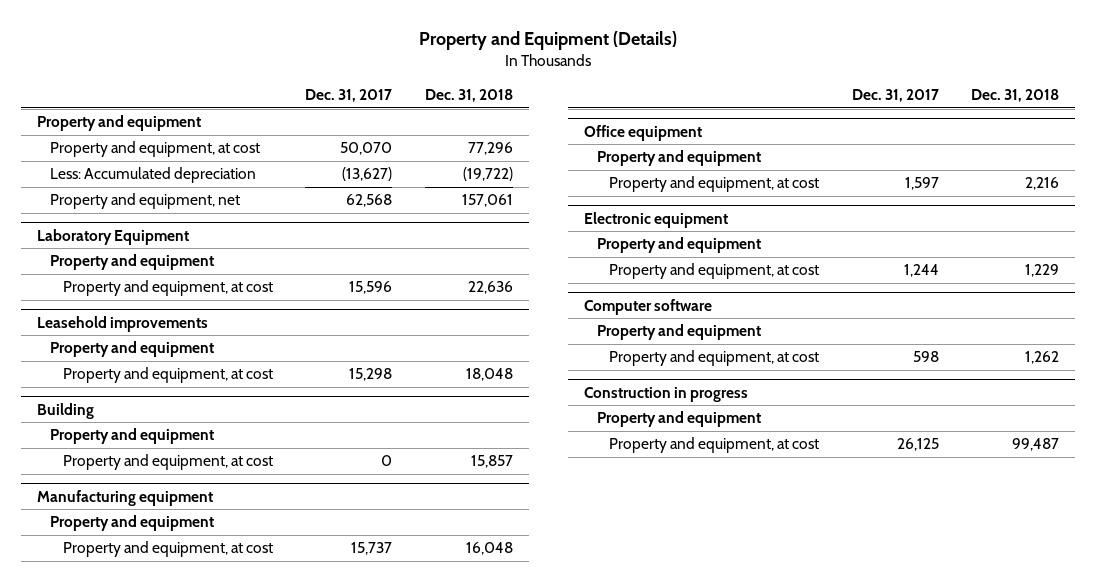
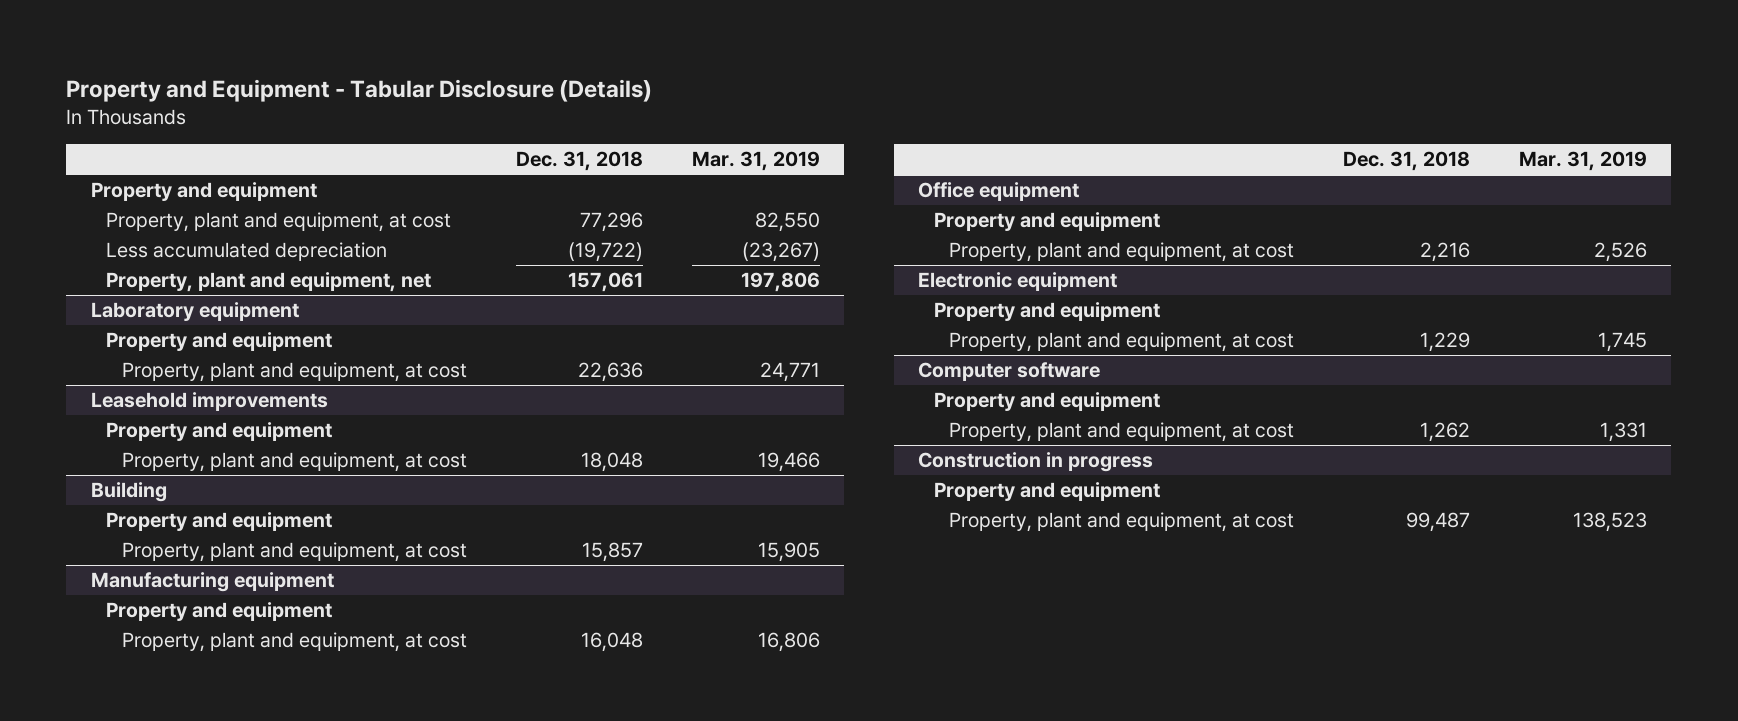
[419,31,678,51] Property and Equipment (Details) -> [66,79,653,103] Property and Equipment - Tabular Disclosure (Details)
[305,89,393,103] Dec. 31, 2017 -> none
none -> [691,151,820,172] Mar. 31, 2019
[50,141,261,158] Property and equipment, at cost -> [106,212,452,233] Property, plant and equipment, at cost
[50,167,257,184] Less: Accumulated depreciation -> [106,242,388,262] Less accumulated depreciation
[50,193,241,210] Property and equipment, net -> [106,272,432,293] Property, plant and equipment, net
[37,228,190,245] Laboratory Equipment -> [90,302,299,322] Laboratory equipment
[62,280,273,297] Property and equipment, at cost -> [121,362,467,383] Property, plant and equipment, at cost
[62,367,273,384] Property and equipment, at cost -> [121,452,467,473] Property, plant and equipment, at cost
[62,454,273,471] Property and equipment, at cost -> [121,542,467,563] Property, plant and equipment, at cost
[62,541,273,558] Property and equipment, at cost -> [121,632,467,653] Property, plant and equipment, at cost
[609,176,820,193] Property and equipment, at cost -> [949,242,1295,263] Property, plant and equipment, at cost
[609,263,820,280] Property and equipment, at cost -> [949,332,1295,353] Property, plant and equipment, at cost
[609,350,820,367] Property and equipment, at cost -> [949,422,1295,443] Property, plant and equipment, at cost
[609,437,820,454] Property and equipment, at cost -> [949,512,1295,533] Property, plant and equipment, at cost

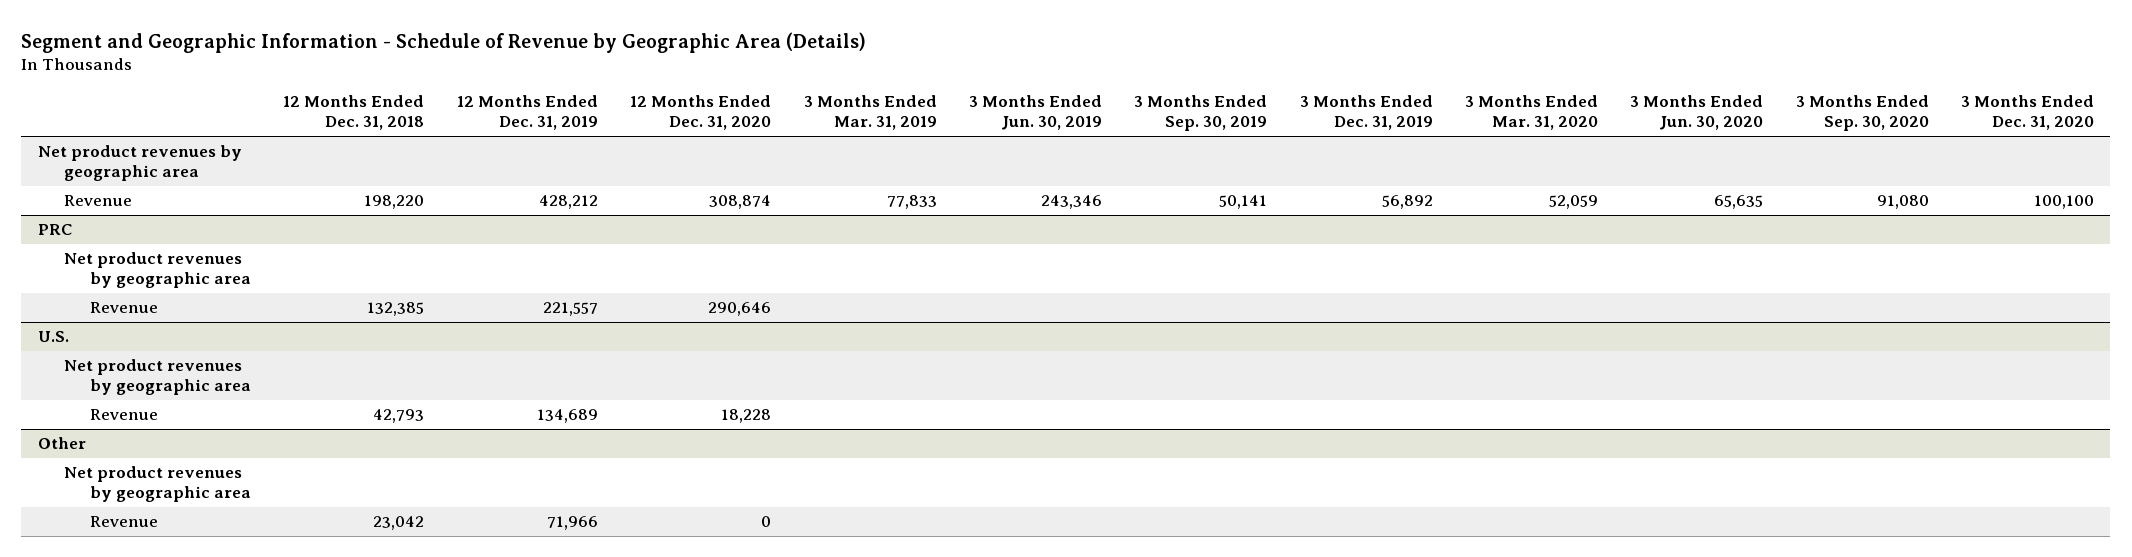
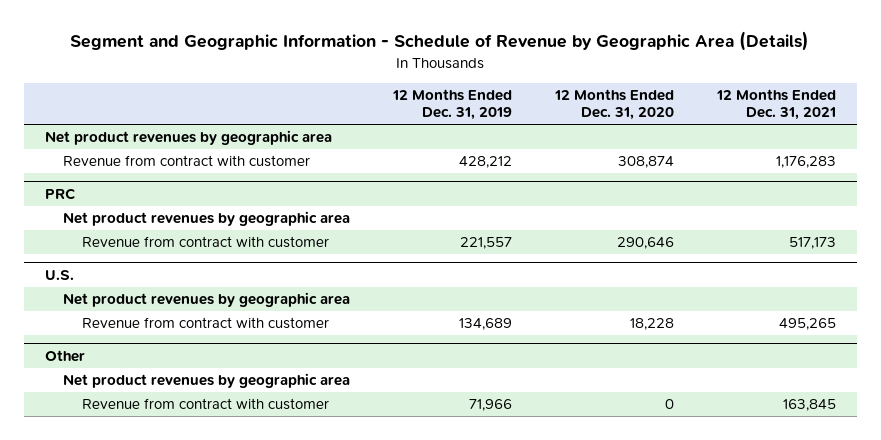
[283,95,425,131] 12 Months Ended Dec. 31, 2018 -> none
[803,95,937,131] 3 Months Ended Mar. 31, 2019 -> none
[968,95,1102,131] 3 Months Ended Jun. 30, 2019 -> none
[1134,95,1268,132] 3 Months Ended Sep. 30, 2019 -> none
[1299,95,1433,131] 3 Months Ended Dec. 31, 2019 -> none
[1464,95,1598,131] 3 Months Ended Mar. 31, 2020 -> none
[1630,95,1764,131] 3 Months Ended Jun. 30, 2020 -> none
[1795,95,1929,132] 3 Months Ended Sep. 30, 2020 -> none
[1961,95,2095,131] 3 Months Ended Dec. 31, 2020 -> none
none -> [715,88,836,121] 12 Months Ended Dec. 31, 2021
[63,195,132,207] Revenue -> [63,155,311,168] Revenue from contract with customer
[90,302,159,314] Revenue -> [81,236,329,249] Revenue from contract with customer
[90,409,159,421] Revenue -> [81,317,329,330] Revenue from contract with customer
[90,516,159,528] Revenue -> [81,398,329,411] Revenue from contract with customer

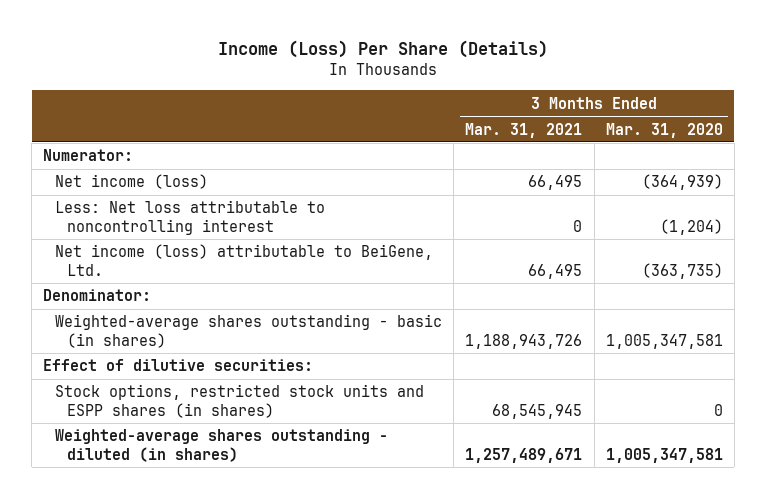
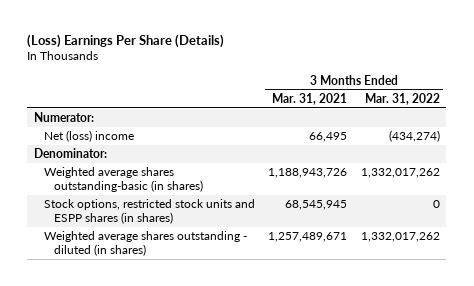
[218,40,549,59] Income (Loss) Per Share (Details) -> [27,33,225,48] (Loss) Earnings Per Share (Details)
[605,122,723,138] Mar. 31, 2020 -> none
none -> [364,92,440,105] Mar. 31, 2022
[55,174,209,190] Net income (loss) -> none
[55,200,326,235] Less: Net loss attributable to noncontrolling interest -> none
[55,244,434,276] Net income (loss) attributable to BeiGene, Ltd. -> [44,130,135,143] Net (loss) income
[43,359,314,372] Effect of dilutive securities: -> none
[55,314,443,348] Weighted-average shares outstanding - basic (in shares) -> [44,167,204,193] Weighted average shares outstanding-basic (in shares)
[55,429,389,462] Weighted-average shares outstanding - diluted (in shares) -> [44,231,248,257] Weighted average shares outstanding - diluted (in shares)

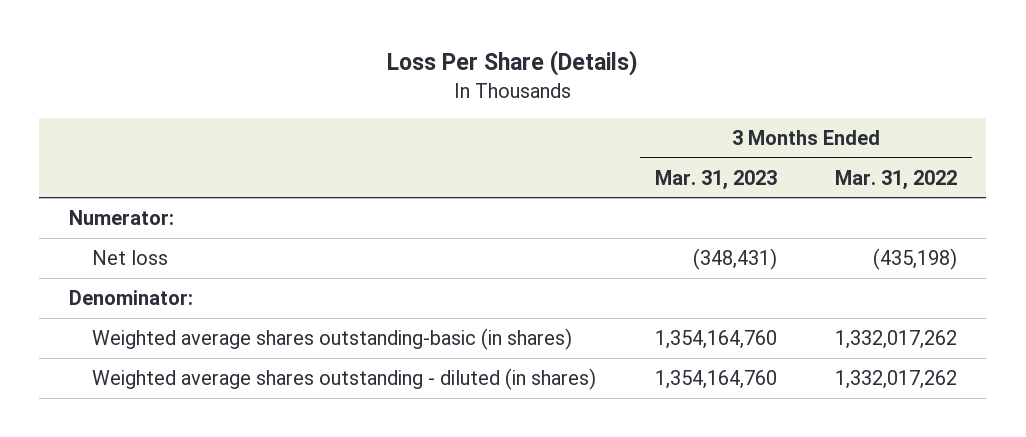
[27,33,225,48] (Loss) Earnings Per Share (Details) -> [386,50,638,77] Loss Per Share (Details)
[272,92,348,105] Mar. 31, 2021 -> none
none -> [654,169,777,190] Mar. 31, 2023
[44,130,135,143] Net (loss) income -> [91,250,168,266] Net loss
[388,130,440,143] (434,274) -> [873,248,958,271] (435,198)
[44,199,256,225] Stock options, restricted stock units and ESPP shares (in shares) -> none

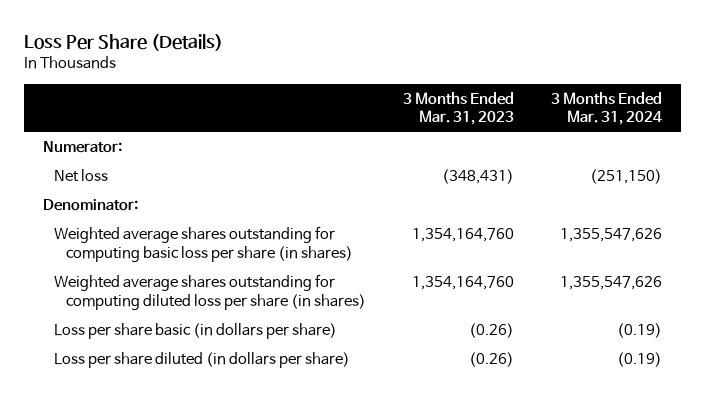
[835,169,958,190] Mar. 31, 2022 -> none
none -> [551,91,663,126] 3 Months Ended Mar. 31, 2024
[91,328,572,351] Weighted average shares outstanding-basic (in shares) -> [54,225,354,262] Weighted average shares outstanding for computing basic loss per share (in shares)
[91,368,596,391] Weighted average shares outstanding - diluted (in shares) -> [54,273,367,310] Weighted average shares outstanding for computing diluted loss per share (in shares)
none -> [54,322,338,339] Loss per share basic (in dollars per share)
none -> [54,351,351,368] Loss per share diluted (in dollars per share)

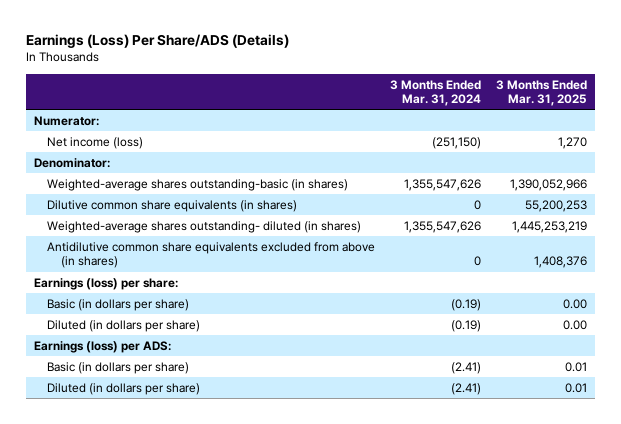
[24,33,224,51] Loss Per Share (Details) -> [26,34,290,49] Earnings (Loss) Per Share/ADS (Details)
[403,91,515,126] 3 Months Ended Mar. 31, 2023 -> none
none -> [496,79,588,106] 3 Months Ended Mar. 31, 2025
[54,168,109,182] Net loss -> [47,136,144,149] Net income (loss)
[54,225,354,262] Weighted average shares outstanding for computing basic loss per share (in shares) -> [47,178,349,191] Weighted-average shares outstanding-basic (in shares)
none -> [47,199,298,212] Dilutive common share equivalents (in shares)
[54,273,367,310] Weighted average shares outstanding for computing diluted loss per share (in shares) -> [47,220,362,233] Weighted-average shares outstanding- diluted (in shares)
none -> [47,241,376,269] Antidilutive common share equivalents excluded from above (in shares)
none -> [33,277,178,290] Earnings (loss) per share:
[54,322,338,339] Loss per share basic (in dollars per share) -> [47,298,190,311] Basic (in dollars per share)
[54,351,351,368] Loss per share diluted (in dollars per share) -> [47,319,201,332] Diluted (in dollars per share)
none -> [33,340,171,353] Earnings (loss) per ADS:
none -> [47,361,190,374] Basic (in dollars per share)
none -> [47,382,201,395] Diluted (in dollars per share)

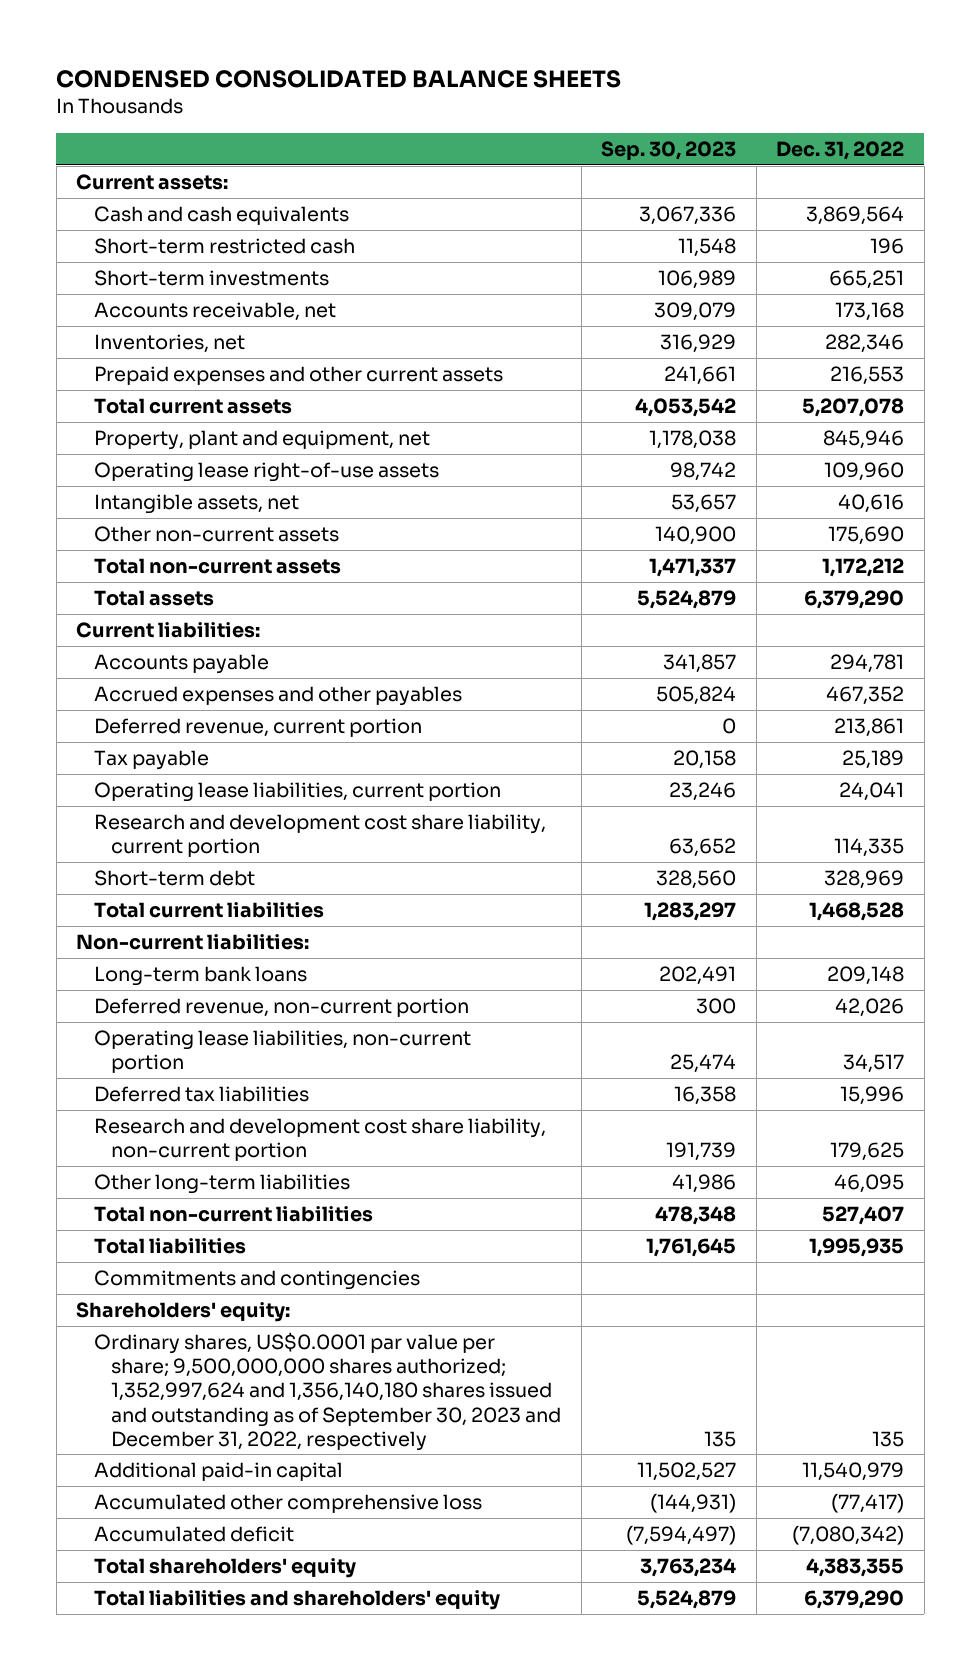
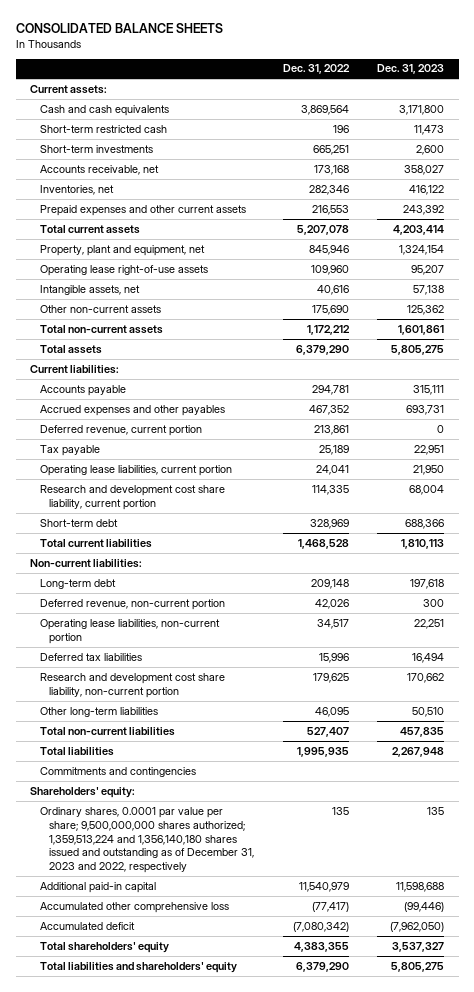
[56,69,622,88] CONDENSED CONSOLIDATED BALANCE SHEETS -> [15,22,223,33] CONSOLIDATED BALANCE SHEETS
[601,141,737,161] Sep. 30, 2023 -> none
none -> [377,64,445,75] Dec. 31, 2023
[93,966,307,987] Long-term bank loans -> [39,578,116,589] Long-term debt
[93,1332,562,1451] Ordinary shares, US$0.0001 par value per share; 9,500,000,000 shares authorized; 1,352,997,624 and 1,356,140,180 shares issued and outstanding as of September 30, 2023 and December 31, 2022, respectively -> [39,806,255,874] Ordinary shares, 0.0001 par value per share; 9,500,000,000 shares authorized; 1,359,513,224 and 1,356,140,180 shares issued and outstanding as of December 31, 2023 and 2022, respectively

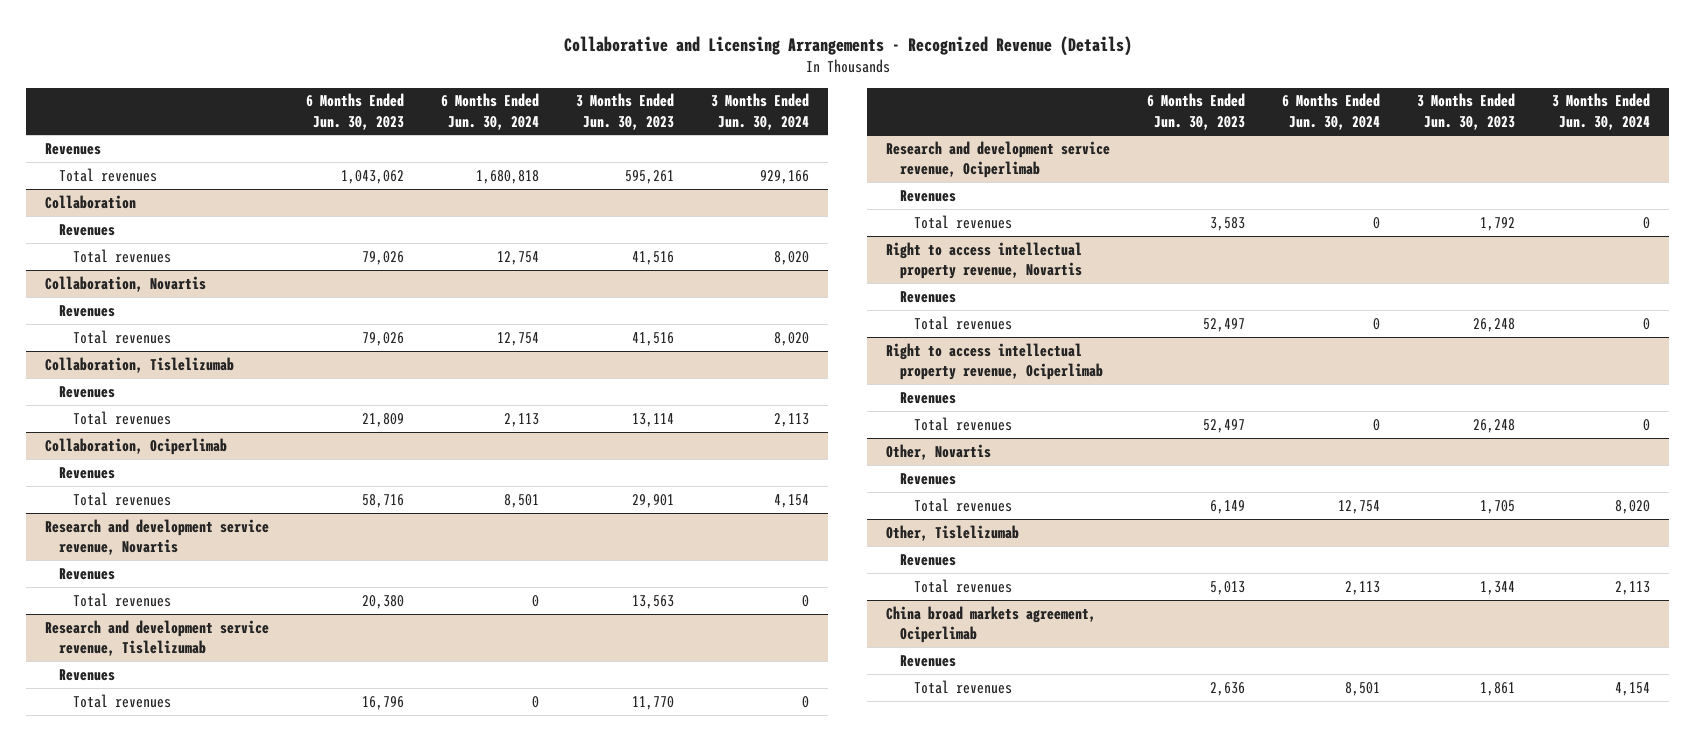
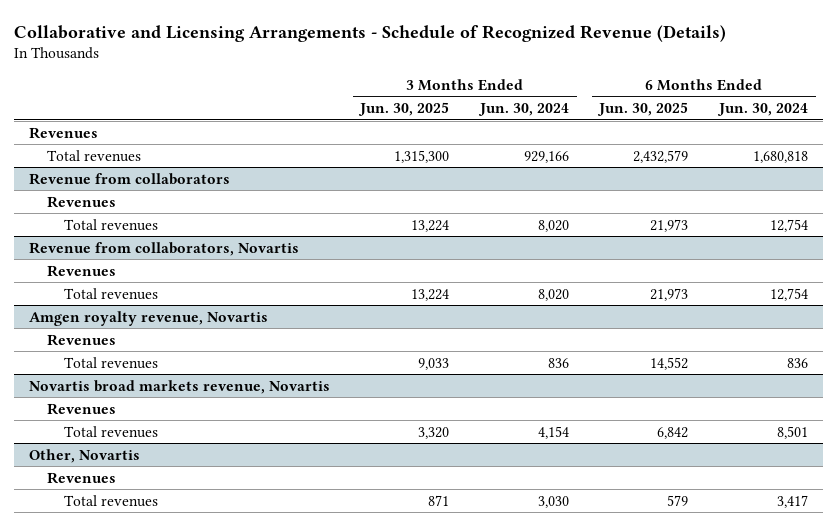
[563,35,1132,56] Collaborative and Licensing Arrangements - Recognized Revenue (Details) -> [13,24,726,42] Collaborative and Licensing Arrangements - Schedule of Recognized Revenue (Details)
[306,93,405,130] 6 Months Ended Jun. 30, 2023 -> none
[576,93,675,130] 3 Months Ended Jun. 30, 2023 -> none
none -> [358,102,450,117] Jun. 30, 2025
none -> [597,102,689,117] Jun. 30, 2025
[44,194,136,209] Collaboration -> [28,172,230,185] Revenue from collaborators
[44,275,206,292] Collaboration, Novartis -> none
none -> [28,241,299,256] Revenue from collaborators, Novartis
[44,356,234,373] Collaboration, Tislelizumab -> none
none -> [28,310,268,326] Amgen royalty revenue, Novartis
[44,437,227,455] Collaboration, Ociperlimab -> none
[504,412,540,427] 2,113 -> [787,357,809,368] 836
[774,412,810,427] 2,113 -> [547,357,569,368] 836
none -> [28,379,330,394] Novartis broad markets revenue, Novartis
[44,518,269,556] Research and development service revenue, Novartis -> none
[58,567,115,580] Revenues -> none
[72,592,171,607] Total revenues -> none
[44,619,269,657] Research and development service revenue, Tislelizumab -> none
[58,668,115,681] Revenues -> none
[72,693,171,708] Total revenues -> none
[885,140,1110,179] Research and development service revenue, Ociperlimab -> none
[899,189,956,202] Revenues -> none
[913,214,1012,229] Total revenues -> none
[885,241,1082,280] Right to access intellectual property revenue, Novartis -> none
[899,290,956,303] Revenues -> none
[913,315,1012,330] Total revenues -> none
[885,342,1103,381] Right to access intellectual property revenue, Ociperlimab -> none
[899,391,956,404] Revenues -> none
[913,416,1012,431] Total revenues -> none
[885,524,1019,541] Other, Tislelizumab -> none
[899,553,956,566] Revenues -> none
[913,578,1012,593] Total revenues -> none
[885,605,1096,644] China broad markets agreement, Ociperlimab -> none
[899,654,956,667] Revenues -> none
[913,679,1012,694] Total revenues -> none
[1337,499,1380,514] 12,754 -> [777,494,809,508] 3,417
[1615,499,1651,514] 8,020 -> [537,495,569,508] 3,030

